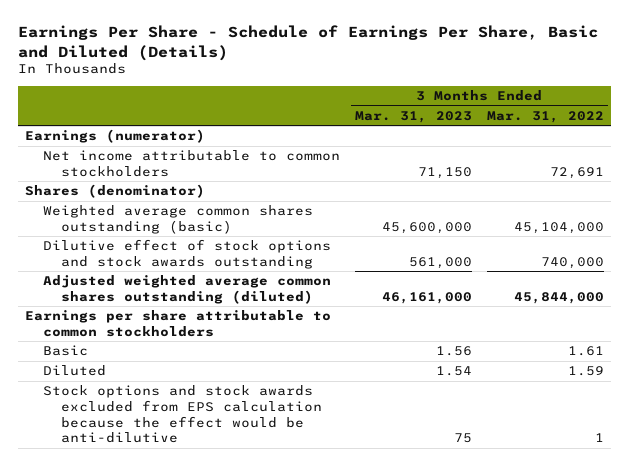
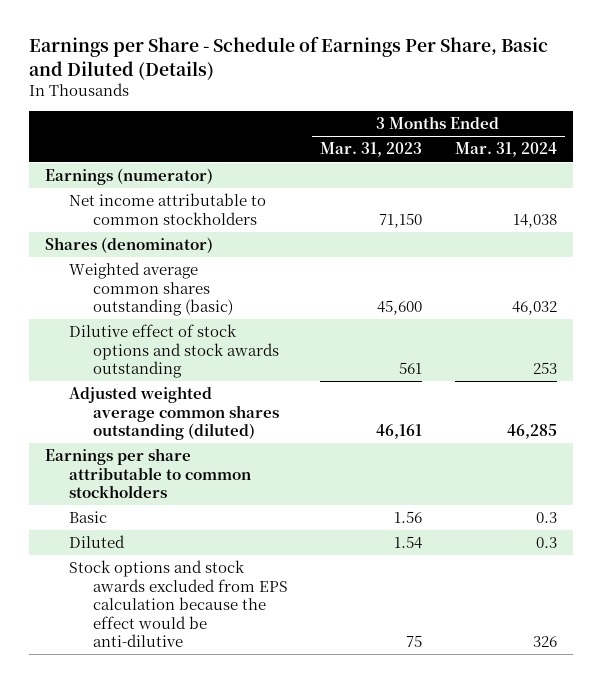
[17,25,598,61] Earnings Per Share - Schedule of Earnings Per Share, Basic and Diluted (Details) -> [29,36,549,80] Earnings per Share - Schedule of Earnings Per Share, Basic and Diluted (Details)
[486,110,604,123] Mar. 31, 2022 -> none
none -> [454,142,557,158] Mar. 31, 2024
[382,221,473,234] 45,600,000 -> [377,300,423,316] 45,600
[409,256,473,269] 561,000 -> [399,362,423,375] 561
[382,291,473,304] 46,161,000 -> [376,424,423,440] 46,161

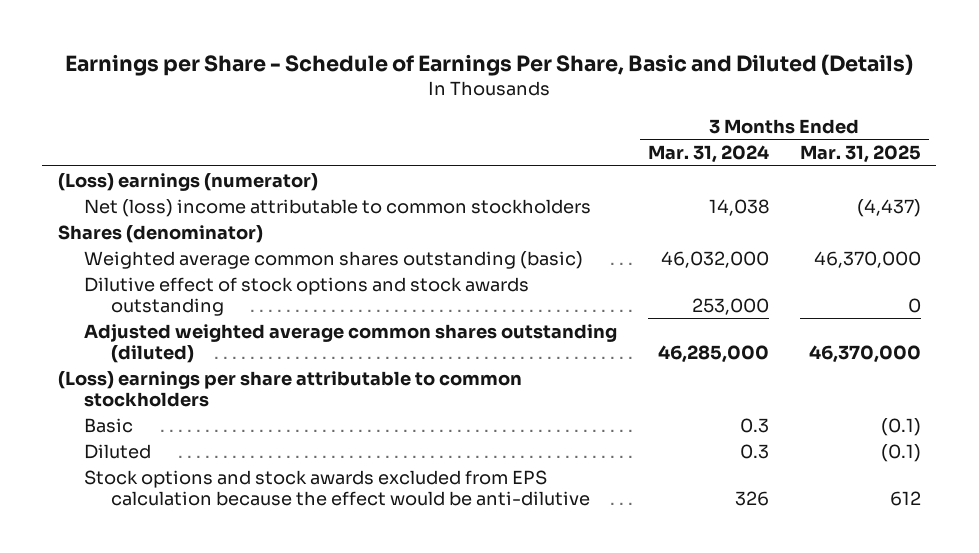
[320,142,423,158] Mar. 31, 2023 -> none
none -> [799,145,921,164] Mar. 31, 2025
[45,168,214,186] Earnings (numerator) -> [57,172,318,191] (Loss) earnings (numerator)
[68,193,266,225] Net income attributable to common stockholders -> [84,198,592,217] Net (loss) income attributable to common stockholders
[511,301,557,316] 46,032 -> [661,250,770,268] 46,032,000
[532,362,557,375] 253 -> [692,298,770,316] 253,000
[506,424,557,440] 46,285 -> [658,345,770,364] 46,285,000
[45,448,251,499] Earnings per share attributable to common stockholders -> [57,370,522,408] (Loss) earnings per share attributable to common stockholders

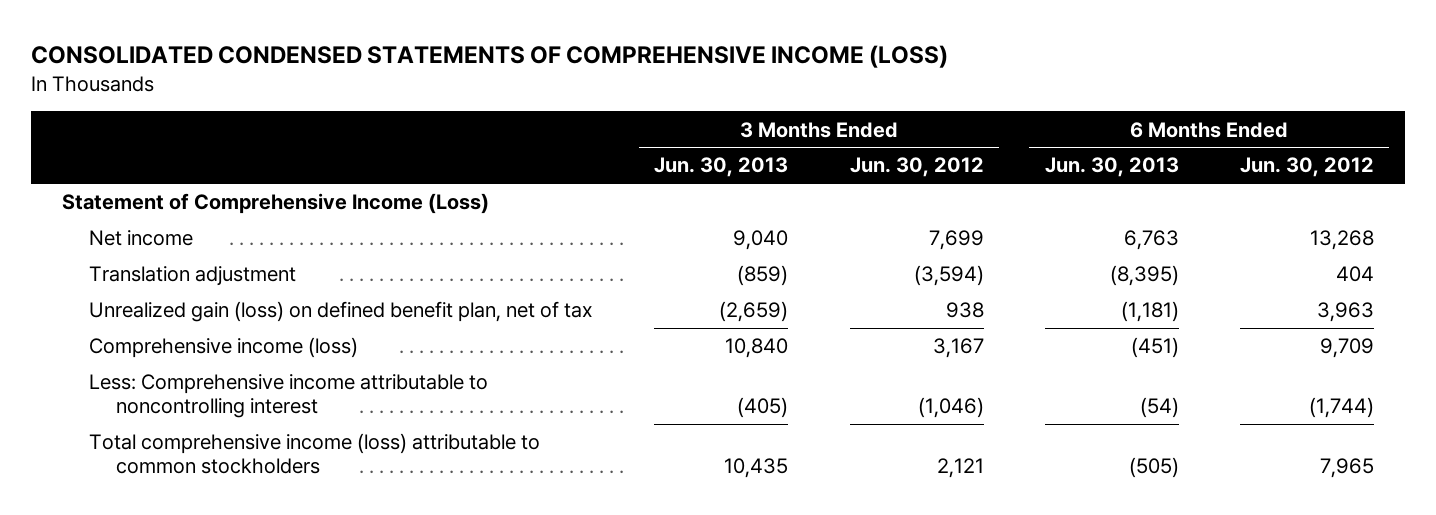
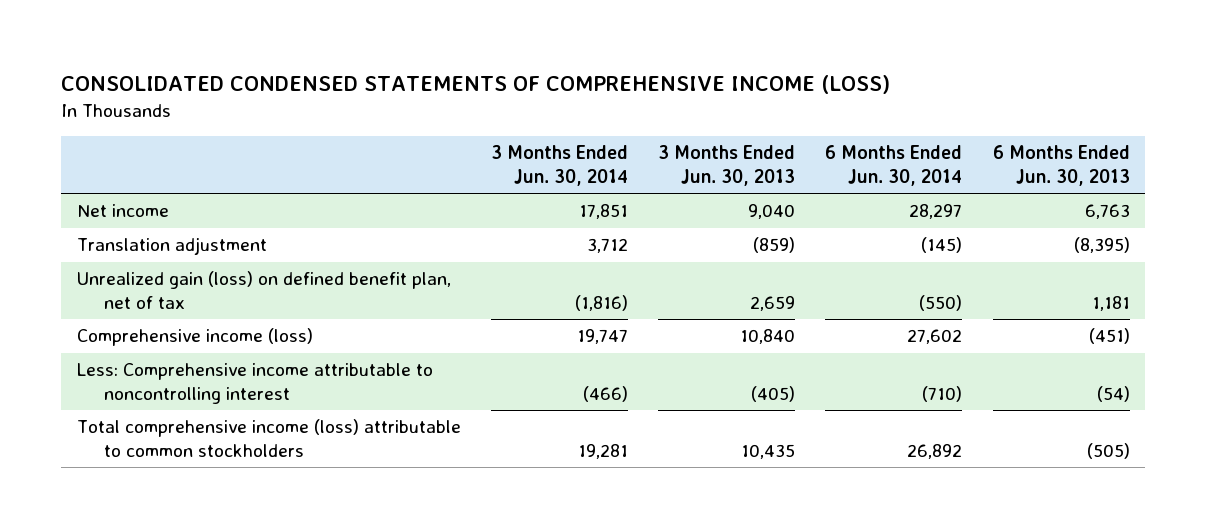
[849,157,984,178] Jun. 30, 2012 -> none
[1240,157,1375,178] Jun. 30, 2012 -> none
none -> [490,145,628,186] 3 Months Ended Jun. 30, 2014
none -> [825,145,963,186] 6 Months Ended Jun. 30, 2014
[61,193,489,215] Statement of Comprehensive Income (Loss) -> none
[719,301,789,323] (2,659) -> [750,296,796,312] 2,659
[1120,301,1179,323] (1,181) -> [1091,296,1130,312] 1,181

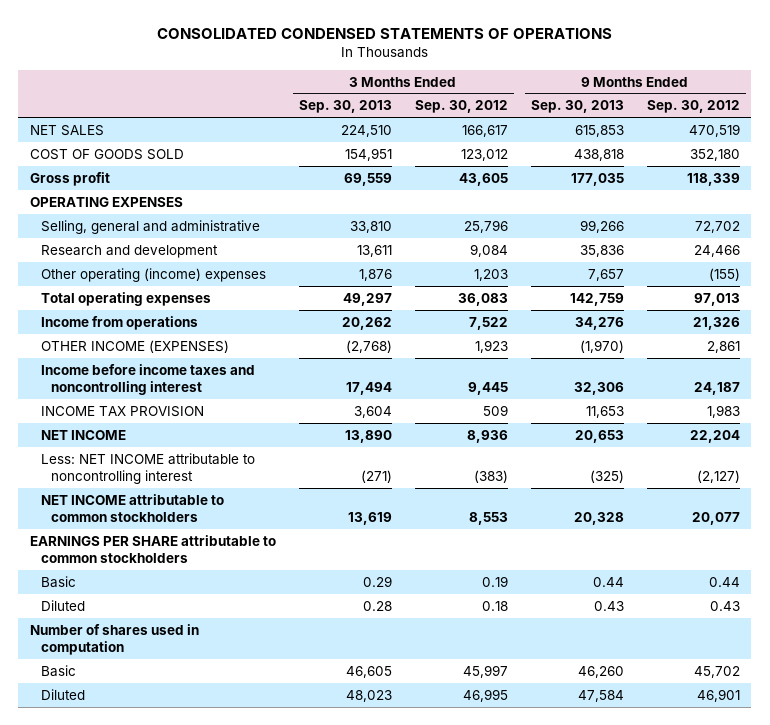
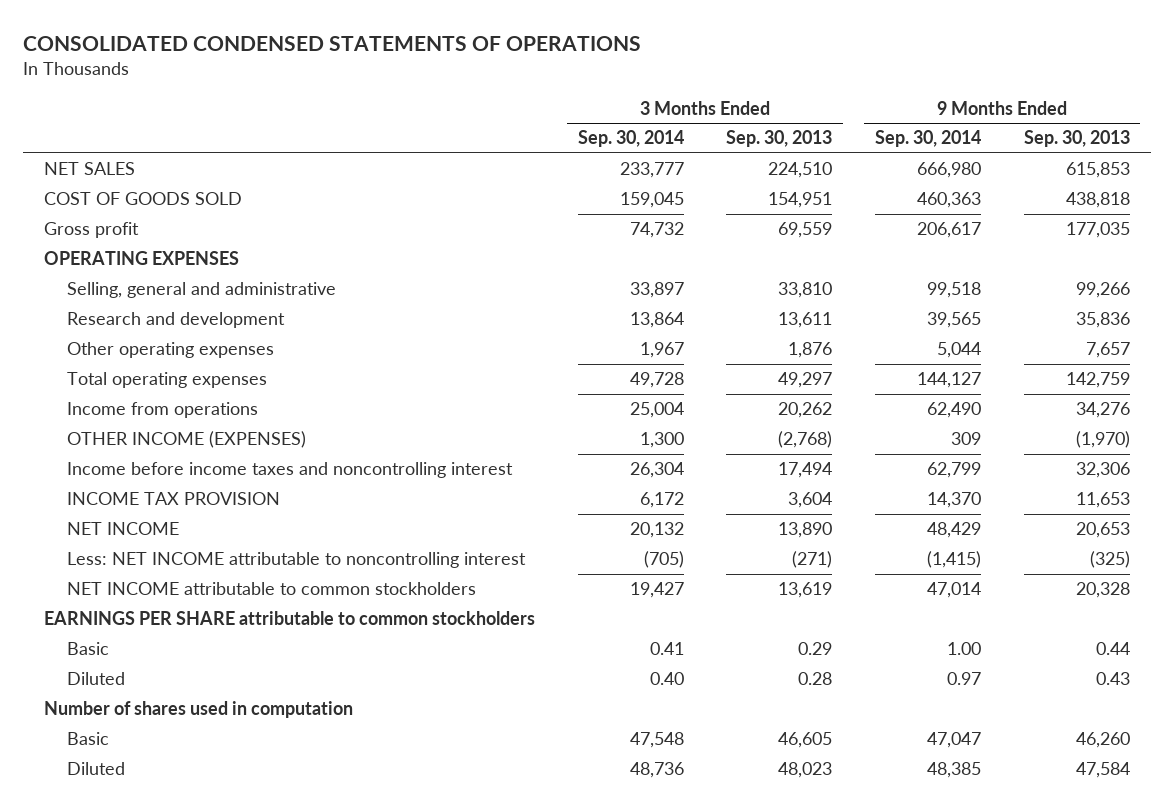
[414,100,508,114] Sep. 30, 2012 -> none
[646,100,740,114] Sep. 30, 2012 -> none
none -> [577,130,684,148] Sep. 30, 2014
none -> [874,130,981,148] Sep. 30, 2014
[40,267,266,282] Other operating (income) expenses -> [66,342,274,359] Other operating expenses

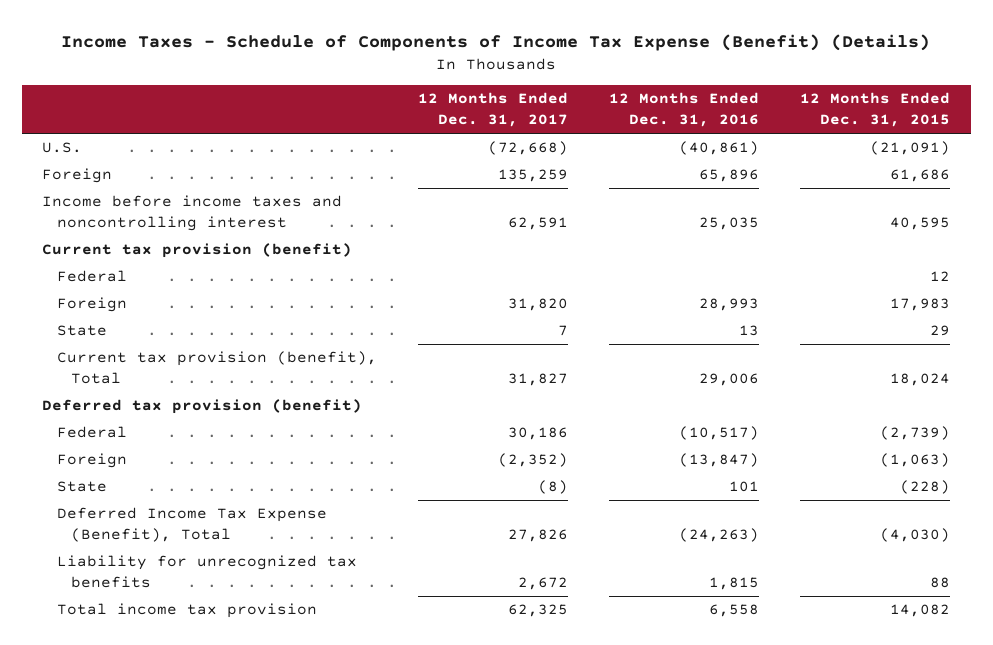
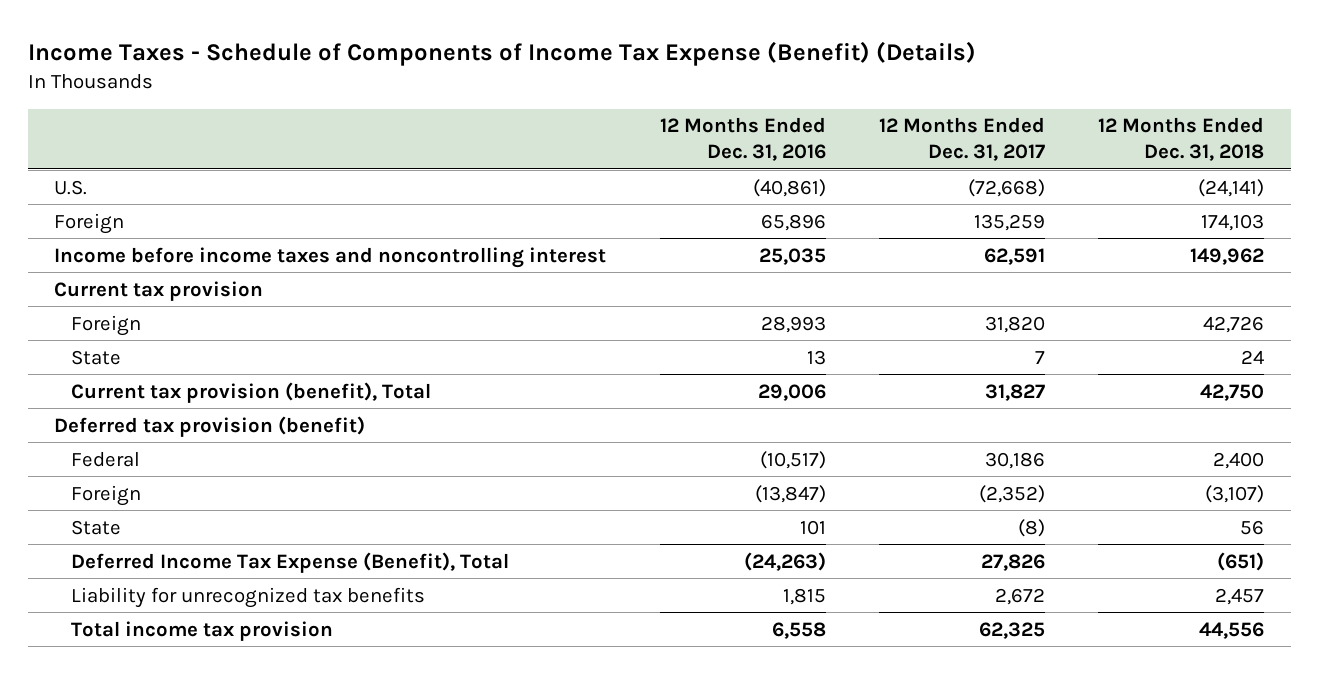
[800,92,951,128] 12 Months Ended Dec. 31, 2015 -> none
none -> [1098,117,1265,162] 12 Months Ended Dec. 31, 2018
[56,270,127,283] Federal -> none
[42,243,353,259] Current tax provision (benefit) -> [54,280,264,301] Current tax provision

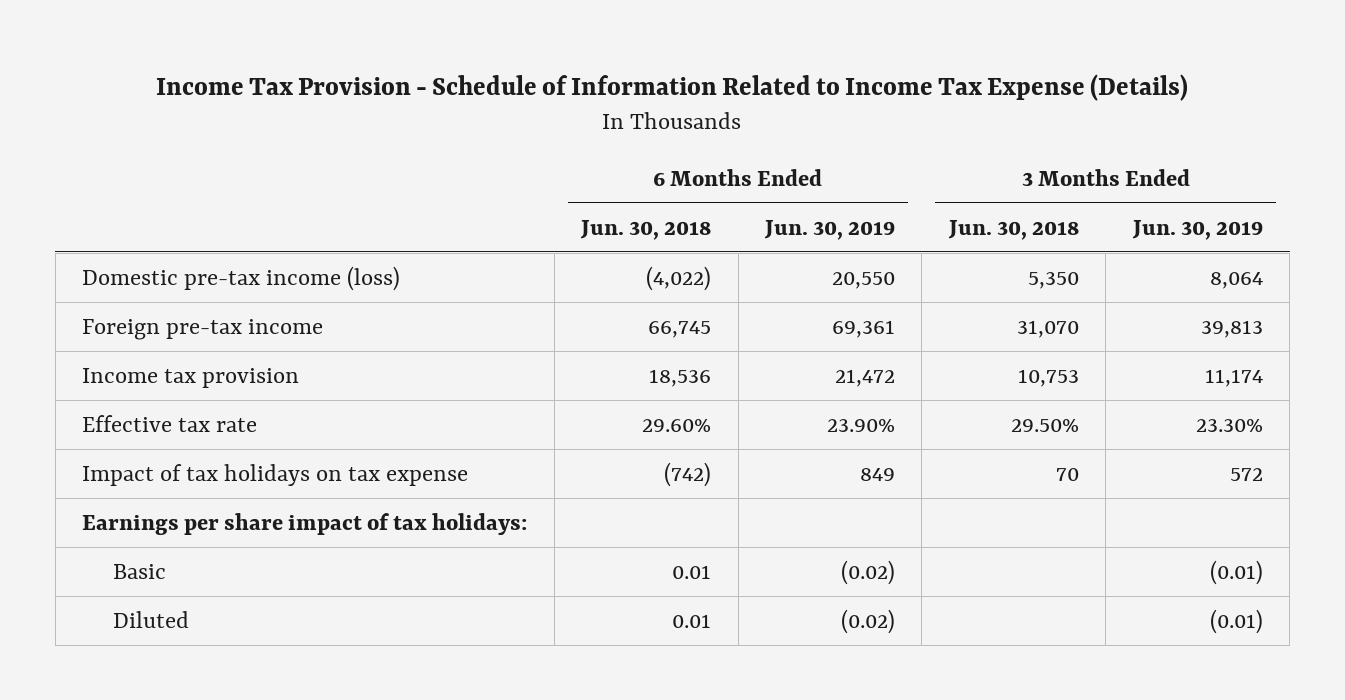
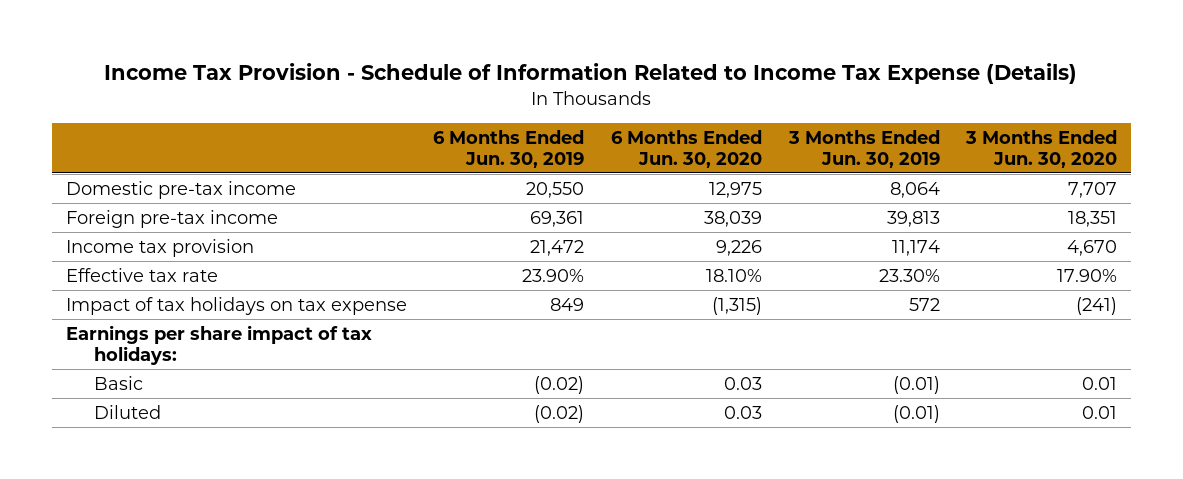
[580,219,712,240] Jun. 30, 2018 -> none
[947,219,1079,240] Jun. 30, 2018 -> none
none -> [610,129,762,168] 6 Months Ended Jun. 30, 2020
none -> [965,129,1118,168] 3 Months Ended Jun. 30, 2020
[82,265,401,291] Domestic pre-tax income (loss) -> [65,180,296,199] Domestic pre-tax income

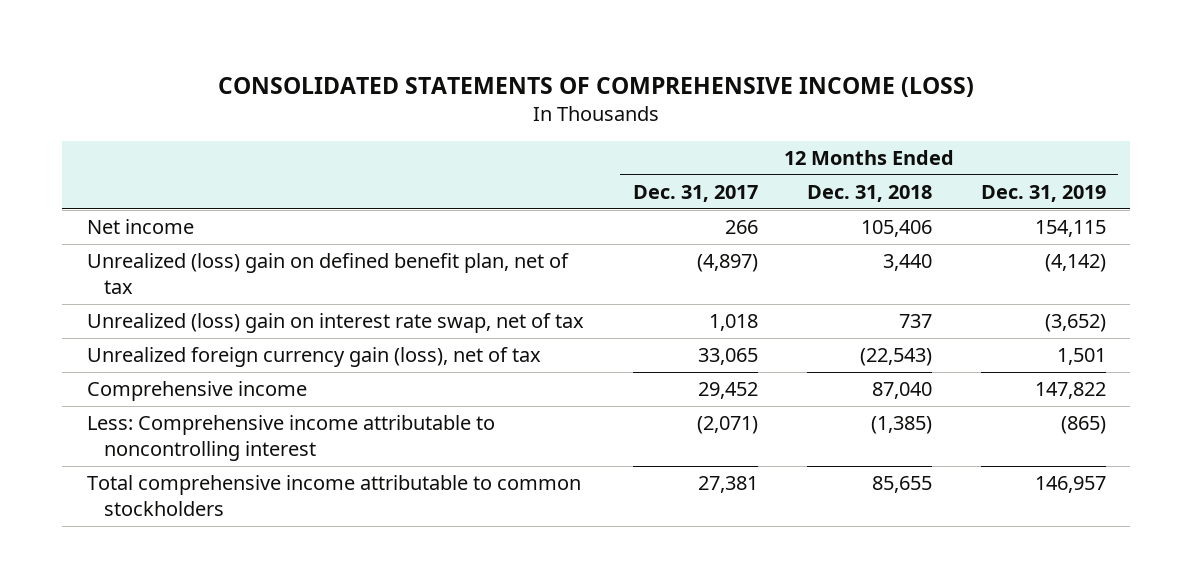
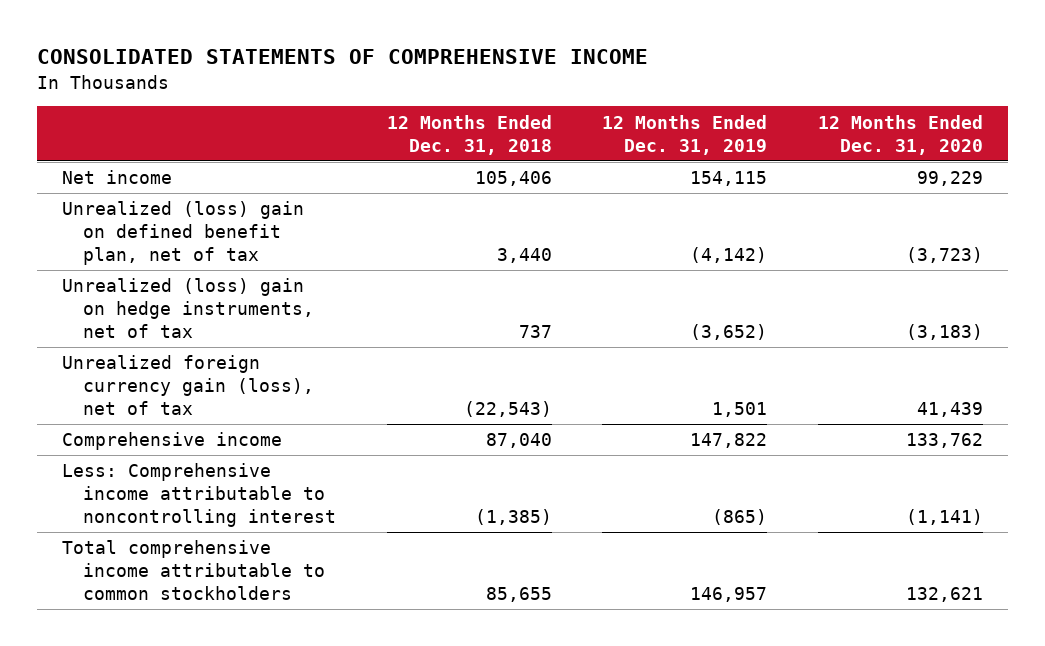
[218,76,975,97] CONSOLIDATED STATEMENTS OF COMPREHENSIVE INCOME (LOSS) -> [36,49,648,65] CONSOLIDATED STATEMENTS OF COMPREHENSIVE INCOME
[632,184,758,202] Dec. 31, 2017 -> none
none -> [817,114,983,155] 12 Months Ended Dec. 31, 2020
[86,313,584,334] Unrealized (loss) gain on interest rate swap, net of tax -> [61,278,315,339] Unrealized (loss) gain on hedge instruments, net of tax

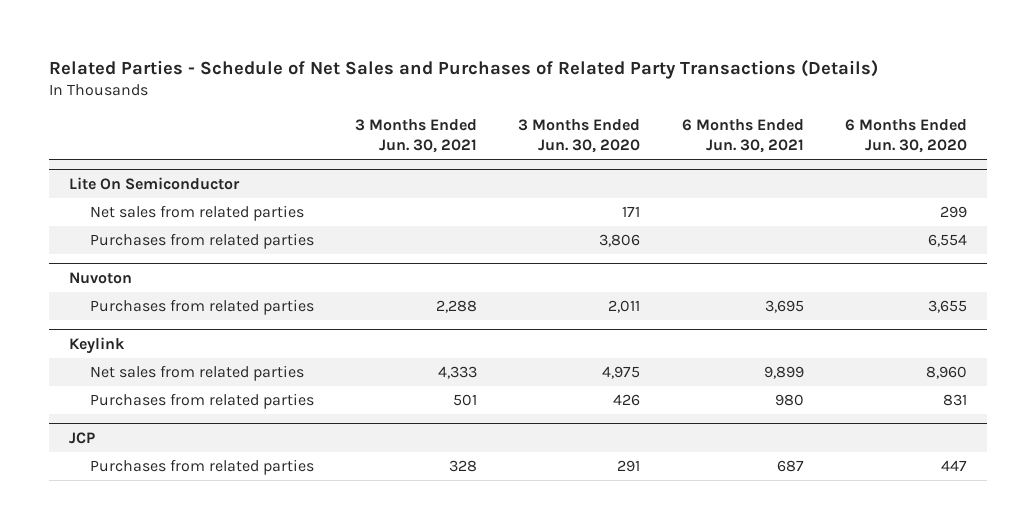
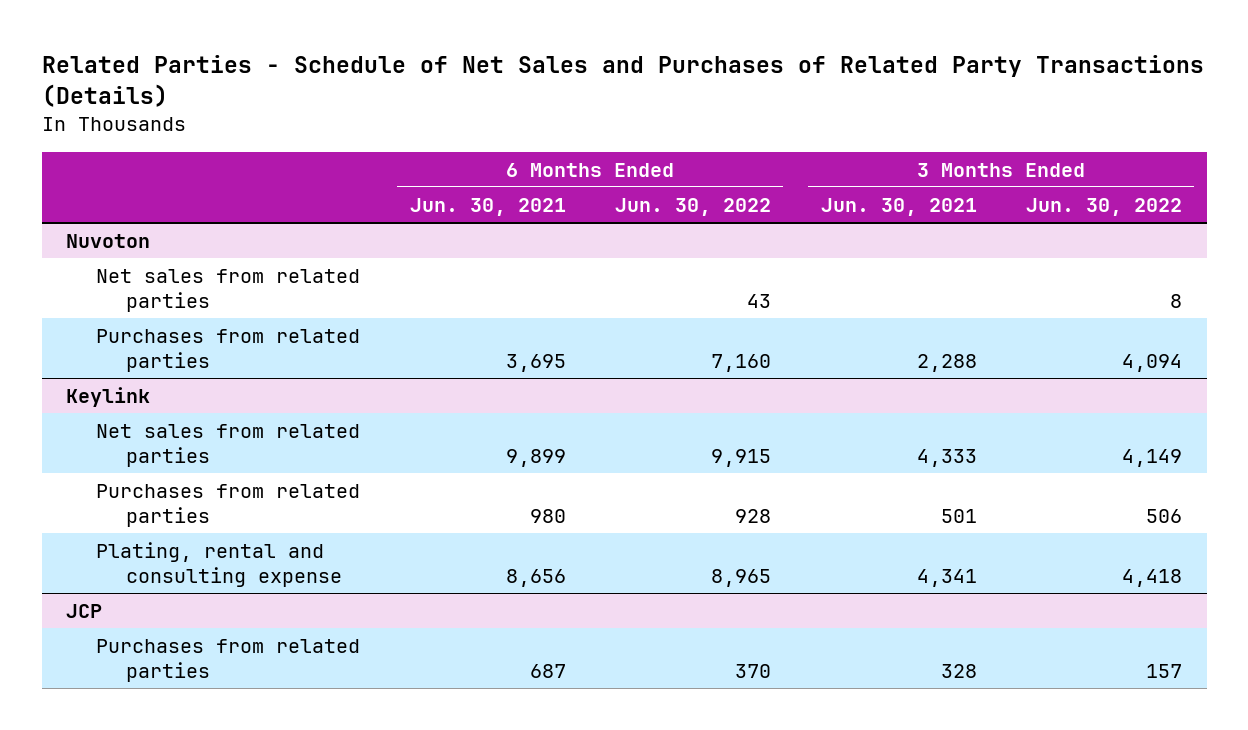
[518,119,641,154] 3 Months Ended Jun. 30, 2020 -> none
[844,119,967,154] 6 Months Ended Jun. 30, 2020 -> none
none -> [615,197,772,216] Jun. 30, 2022
none -> [1025,197,1182,216] Jun. 30, 2022
[69,176,241,190] Lite On Semiconductor -> none
[89,204,304,221] Net sales from related parties -> none
[89,232,314,249] Purchases from related parties -> none
none -> [96,268,361,313] Net sales from related parties
none -> [96,541,343,588] Plating, rental and consulting expense

